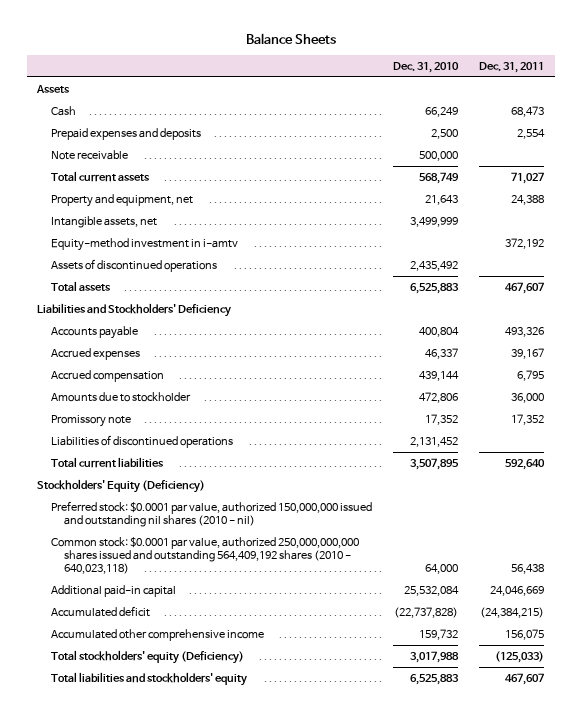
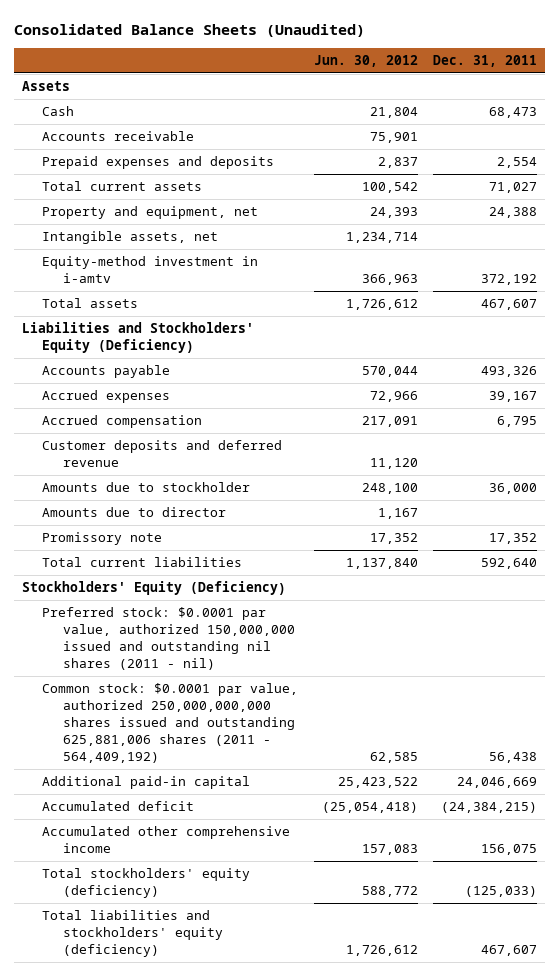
[245,32,336,44] Balance Sheets -> [14,23,366,37] Consolidated Balance Sheets (Unaudited)
[392,61,459,73] Dec. 31, 2010 -> none
none -> [313,54,418,67] Jun. 30, 2012
none -> [42,131,195,142] Accounts receivable
[50,149,128,160] Note receivable -> none
[50,258,217,272] Assets of discontinued operations -> none
[37,302,232,317] Liabilities and Stockholders' Deficiency -> [22,322,255,354] Liabilities and Stockholders' Equity (Deficiency)
none -> [42,440,283,468] Customer deposits and deferred revenue
none -> [42,507,227,518] Amounts due to director
[50,434,233,448] Liabilities of discontinued operations -> none
[50,500,372,527] Preferred stock: $0.0001 par value, authorized 150,000,000 issued and outstanding nil shares (2010 - nil) -> [42,607,295,670] Preferred stock: $0.0001 par value, authorized 150,000,000 issued and outstanding nil shares (2011 - nil)
[50,536,359,575] Common stock: $0.0001 par value, authorized 250,000,000,000 shares issued and outstanding 564,409,192 shares (2010 - 640,023,118) -> [42,683,299,763] Common stock: $0.0001 par value, authorized 250,000,000,000 shares issued and outstanding 625,881,006 shares (2011 - 564,409,192)
[50,649,244,664] Total stockholders' equity (Deficiency) -> [42,868,251,899] Total stockholders' equity (deficiency)
[50,671,247,686] Total liabilities and stockholders' equity -> [42,910,223,958] Total liabilities and stockholders' equity (deficiency)

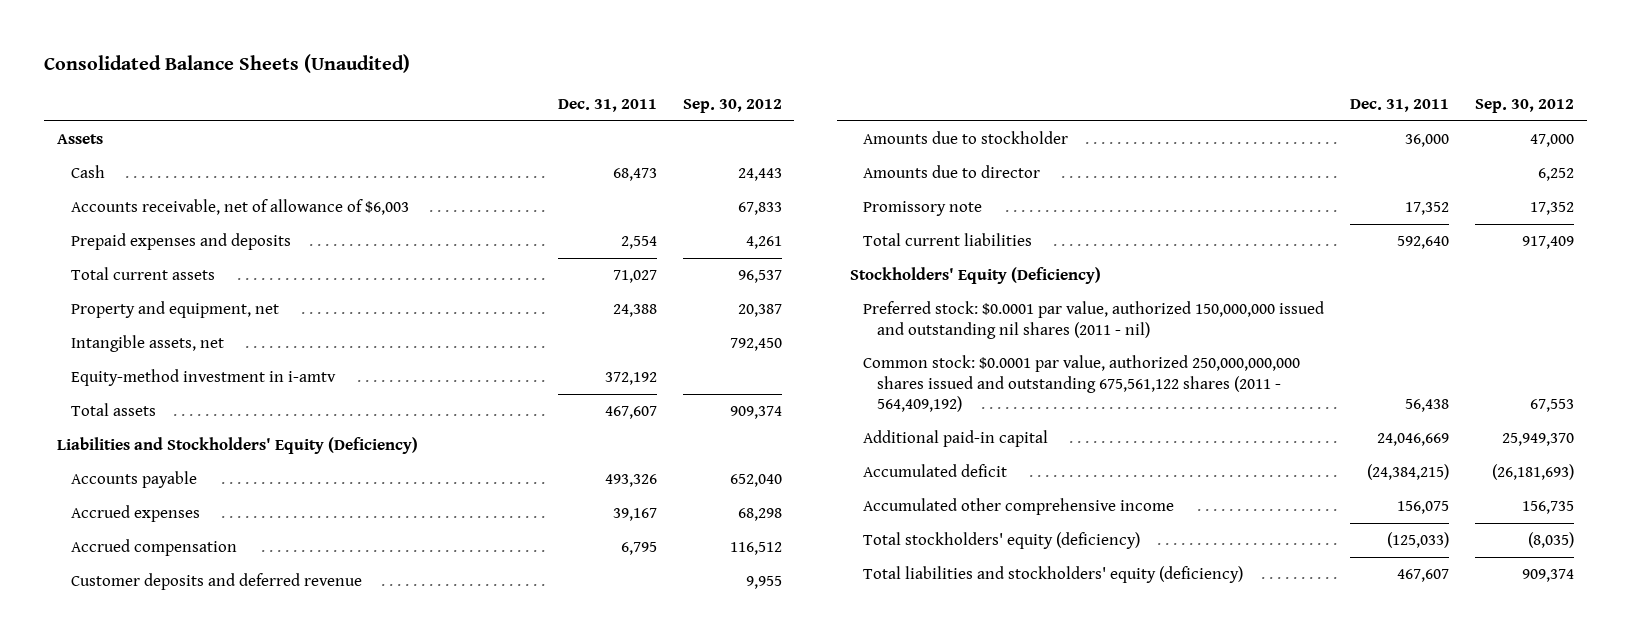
[313,54,418,67] Jun. 30, 2012 -> none
none -> [682,99,782,114] Sep. 30, 2012
[42,131,195,142] Accounts receivable -> [70,198,409,215] Accounts receivable, net of allowance of $6,003
[42,683,299,763] Common stock: $0.0001 par value, authorized 250,000,000,000 shares issued and outstanding 625,881,006 shares (2011 - 564,409,192) -> [863,354,1301,413] Common stock: $0.0001 par value, authorized 250,000,000,000 shares issued and outstanding 675,561,122 shares (2011 - 564,409,192)

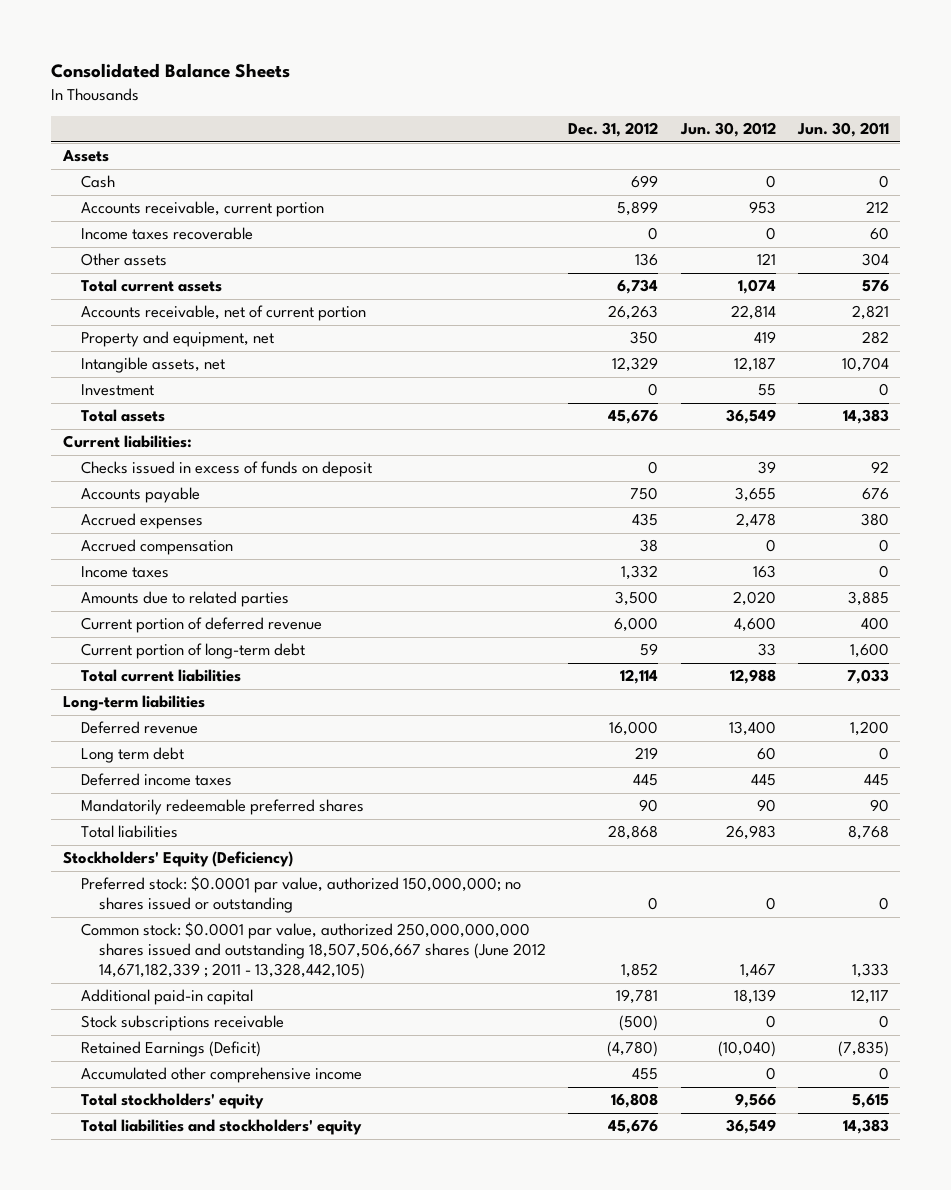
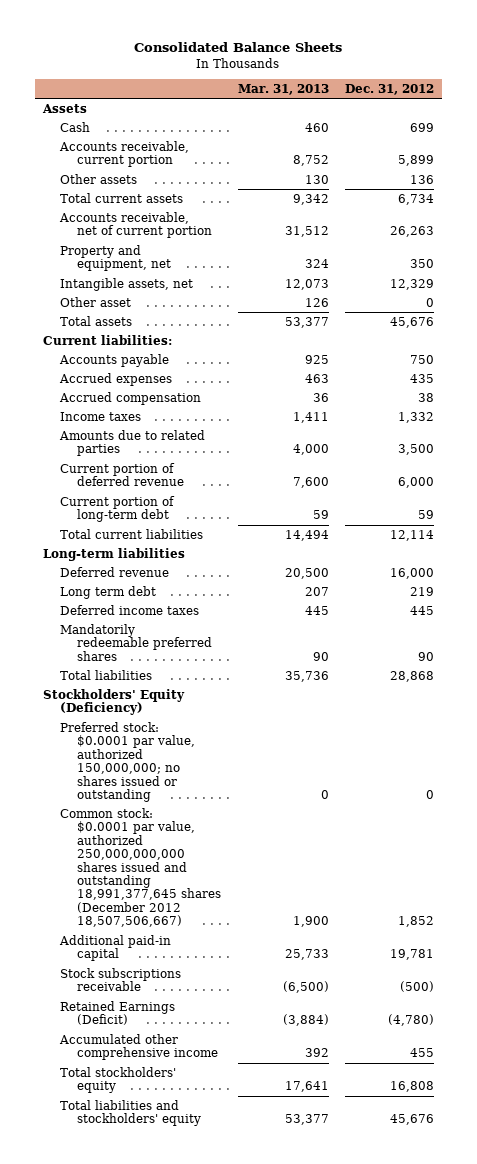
[679,122,776,138] Jun. 30, 2012 -> none
[796,122,889,138] Jun. 30, 2011 -> none
none -> [237,83,329,95] Mar. 31, 2013
[80,227,253,241] Income taxes recoverable -> none
[80,384,154,397] Investment -> none
none -> [60,296,132,307] Other asset
[80,461,372,478] Checks issued in excess of funds on deposit -> none
[80,922,547,980] Common stock: $0.0001 par value, authorized 250,000,000,000 shares issued and outstanding 18,507,506,667 shares (June 2012 14,671,182,339 ; 2011 - 13,328,442,105) -> [60,807,222,928] Common stock: $0.0001 par value, authorized 250,000,000,000 shares issued and outstanding 18,991,377,645 shares (December 2012 18,507,506,667)

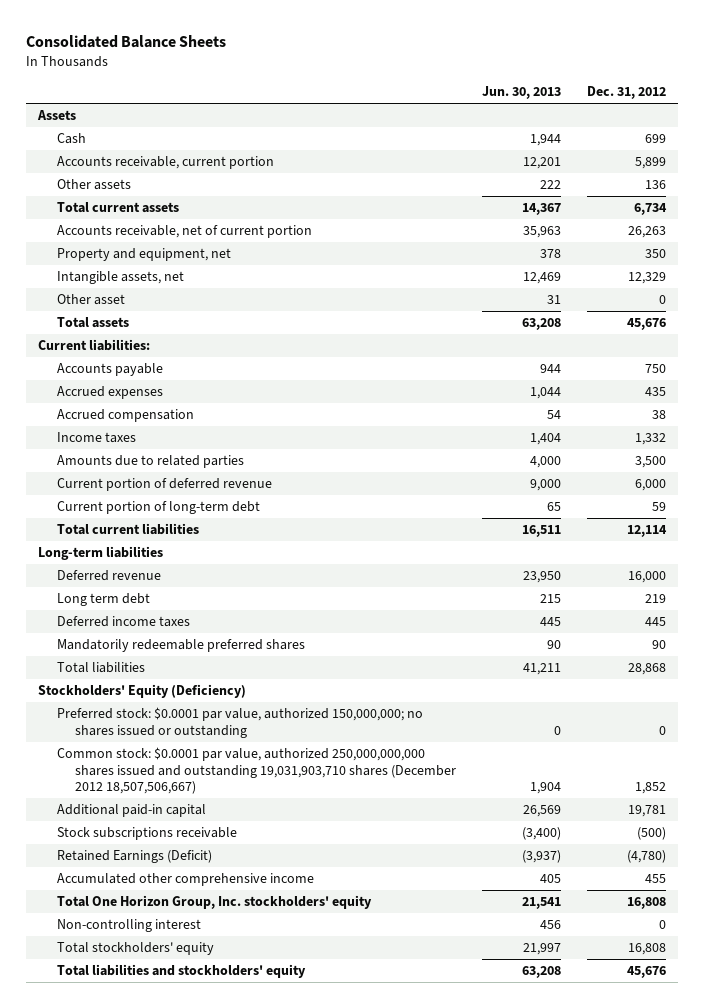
[237,83,329,95] Mar. 31, 2013 -> none
none -> [482,86,562,100] Jun. 30, 2013
[60,807,222,928] Common stock: $0.0001 par value, authorized 250,000,000,000 shares issued and outstanding 18,991,377,645 shares (December 2012 18,507,506,667) -> [56,747,457,795] Common stock: $0.0001 par value, authorized 250,000,000,000 shares issued and outstanding 19,031,903,710 shares (December 2012 18,507,506,667)
none -> [56,895,372,910] Total One Horizon Group, Inc. stockholders' equity
none -> [56,919,201,933] Non-controlling interest

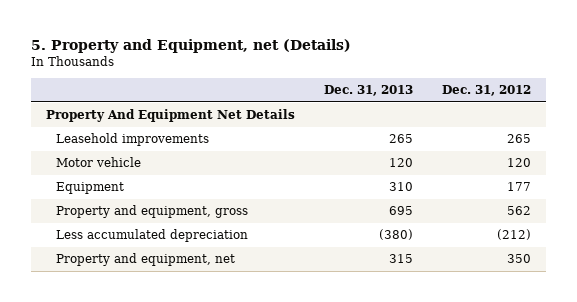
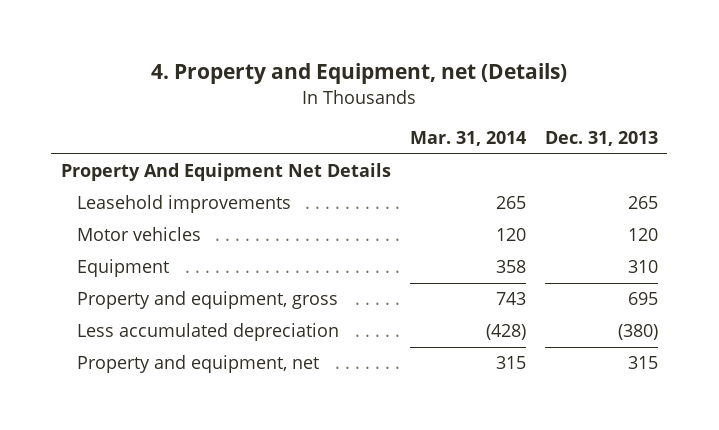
[31,39,352,54] 5. Property and Equipment, net (Details) -> [151,63,568,85] 4. Property and Equipment, net (Details)
[442,85,532,97] Dec. 31, 2012 -> none
none -> [409,131,526,147] Mar. 31, 2014
[55,157,141,168] Motor vehicle -> [76,227,201,242] Motor vehicles

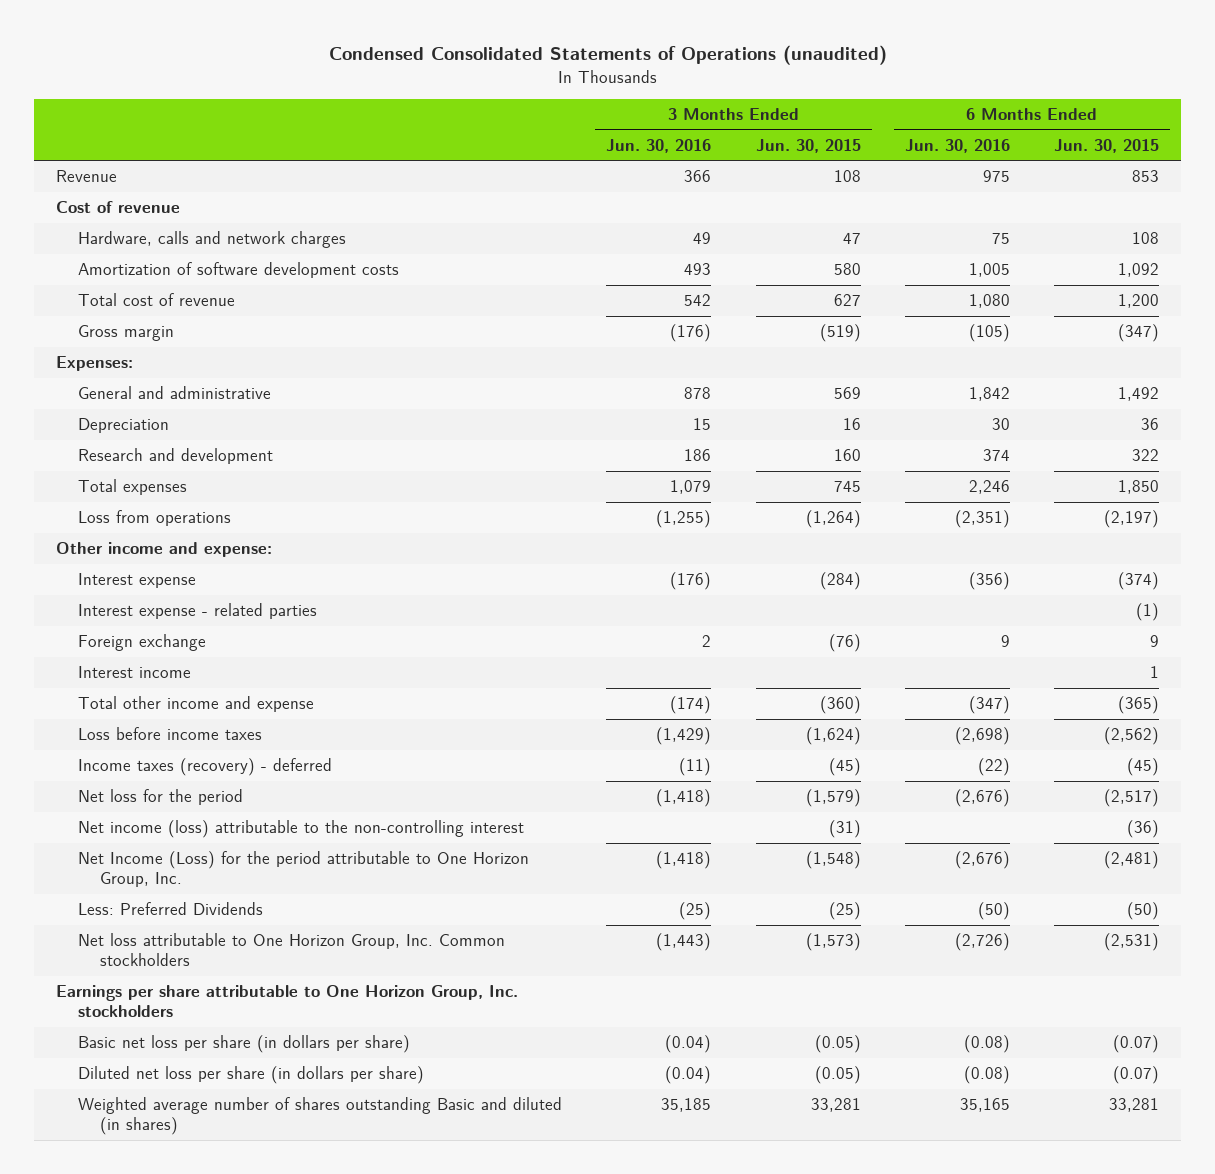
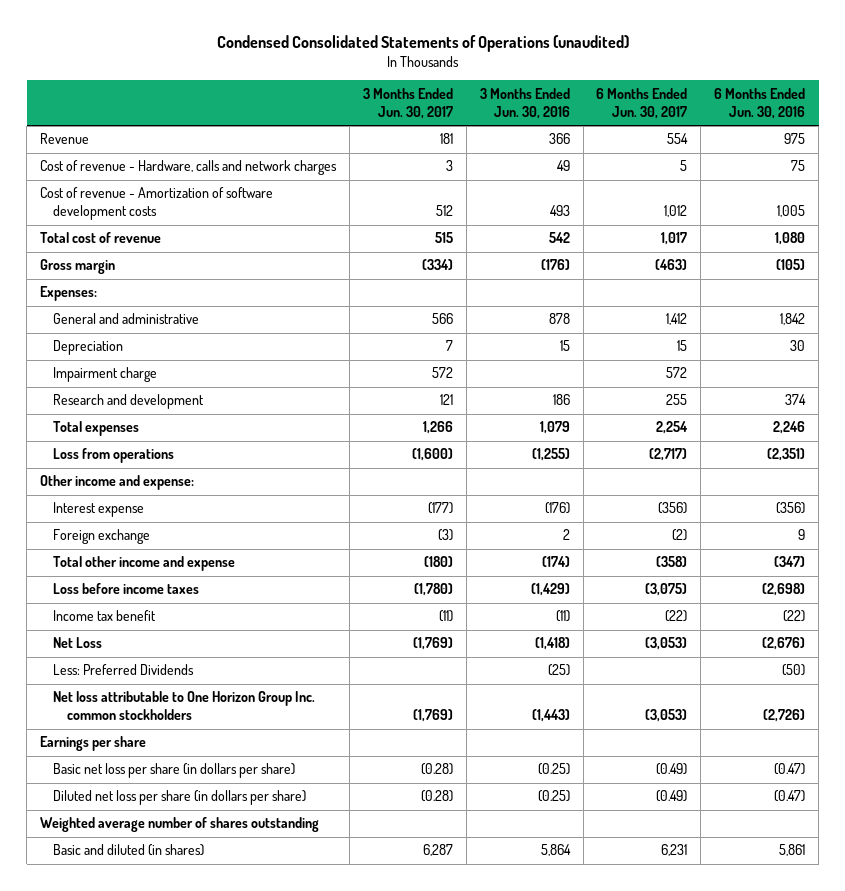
[755,138,861,153] Jun. 30, 2015 -> none
[1053,138,1159,153] Jun. 30, 2015 -> none
none -> [362,87,453,119] 3 Months Ended Jun. 30, 2017
none -> [596,87,688,119] 6 Months Ended Jun. 30, 2017
[56,201,181,214] Cost of revenue -> none
[78,231,347,249] Hardware, calls and network charges -> [40,160,338,176] Cost of revenue - Hardware, calls and network charges
[78,262,400,279] Amortization of software development costs -> [40,187,274,221] Cost of revenue - Amortization of software development costs
none -> [53,367,158,383] Impairment charge
[78,603,318,620] Interest expense - related parties -> none
[78,666,192,679] Interest income -> none
[78,820,525,839] Net income (loss) attributable to the non-controlling interest -> none
[78,851,530,888] Net Income (Loss) for the period attributable to One Horizon Group, Inc. -> none
[78,758,333,777] Income taxes (recovery) - deferred -> [53,610,157,622] Income tax benefit
[78,789,244,806] Net loss for the period -> [53,637,103,649] Net Loss
[78,933,506,967] Net loss attributable to One Horizon Group, Inc. Common stockholders -> [53,691,316,721] Net loss attributable to One Horizon Group Inc. common stockholders
[56,985,519,1018] Earnings per share attributable to One Horizon Group, Inc. stockholders -> [40,736,147,752] Earnings per share
[665,1035,712,1054] (0.04) -> [537,763,570,776] (0.25)
[963,1035,1010,1054] (0.08) -> [774,763,806,776] (0.47)
[665,1066,712,1085] (0.04) -> [537,790,570,803] (0.25)
[963,1066,1010,1085] (0.08) -> [774,790,806,803] (0.47)
none -> [40,817,320,833] Weighted average number of shares outstanding
[78,1097,563,1136] Weighted average number of shares outstanding Basic and diluted (in shares) -> [53,844,205,857] Basic and diluted (in shares)
[661,1098,712,1113] 35,185 -> [540,844,571,857] 5,864
[959,1098,1010,1113] 35,165 -> [779,844,806,857] 5,861

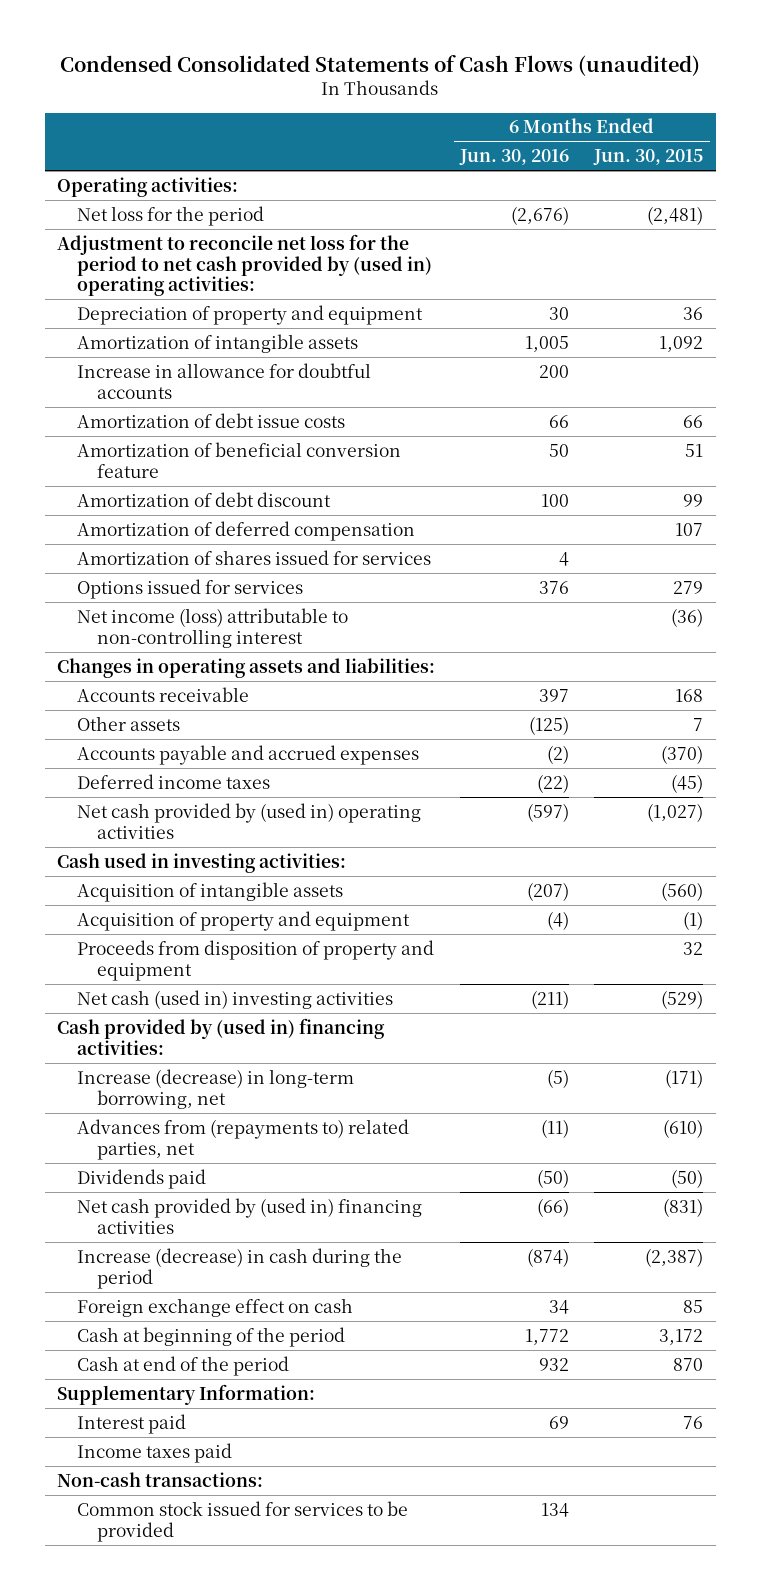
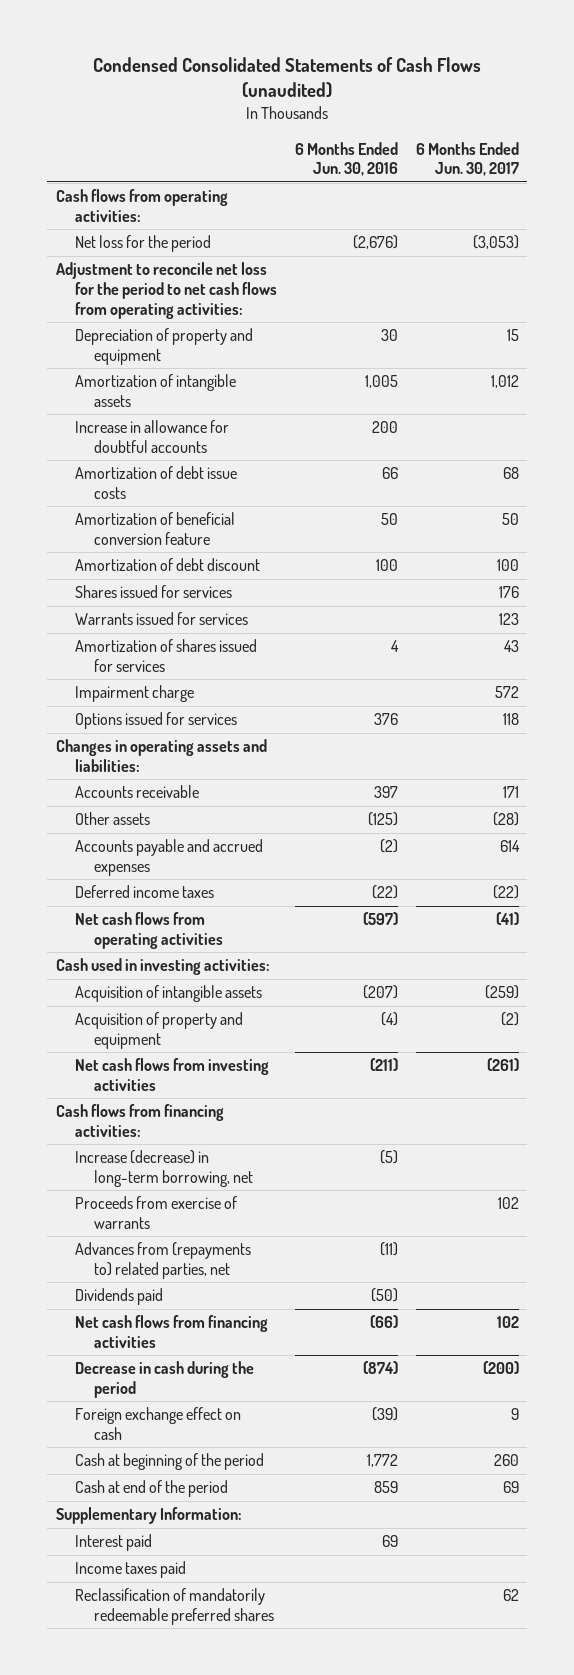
[593,149,704,166] Jun. 30, 2015 -> none
none -> [415,141,519,177] 6 Months Ended Jun. 30, 2017
[57,176,239,197] Operating activities: -> none
none -> [55,189,228,223] Cash flows from operating activities:
[57,233,433,297] Adjustment to reconcile net loss for the period to net cash provided by (used in) operating activities: -> [55,262,278,320] Adjustment to reconcile net loss for the period to net cash flows from operating activities:
[77,520,416,541] Amortization of deferred compensation -> none
none -> [75,585,233,599] Shares issued for services
none -> [75,612,249,626] Warrants issued for services
none -> [75,685,195,703] Impairment charge
[77,607,349,648] Net income (loss) attributable to non-controlling interest -> none
[77,802,422,839] Net cash provided by (used in) operating activities -> [75,912,224,950] Net cash flows from operating activities
[77,939,435,981] Proceeds from disposition of property and equipment -> none
[77,989,394,1009] Net cash (used in) investing activities -> [75,1058,270,1092] Net cash flows from investing activities
[57,1017,386,1055] Cash provided by (used in) financing activities: -> [55,1104,224,1138] Cash flows from financing activities:
none -> [75,1196,238,1230] Proceeds from exercise of warrants
[77,1197,423,1234] Net cash provided by (used in) financing activities -> [75,1315,269,1349] Net cash flows from financing activities
[77,1247,403,1289] Increase (decrease) in cash during the period -> [75,1361,255,1399] Decrease in cash during the period
[549,1299,570,1314] 34 -> [371,1407,398,1422] (39)
[539,1357,570,1371] 932 -> [373,1481,398,1494] 859
[57,1471,264,1487] Non-cash transactions: -> none
[77,1500,409,1542] Common stock issued for services to be provided -> none
none -> [75,1588,275,1626] Reclassification of mandatorily redeemable preferred shares

